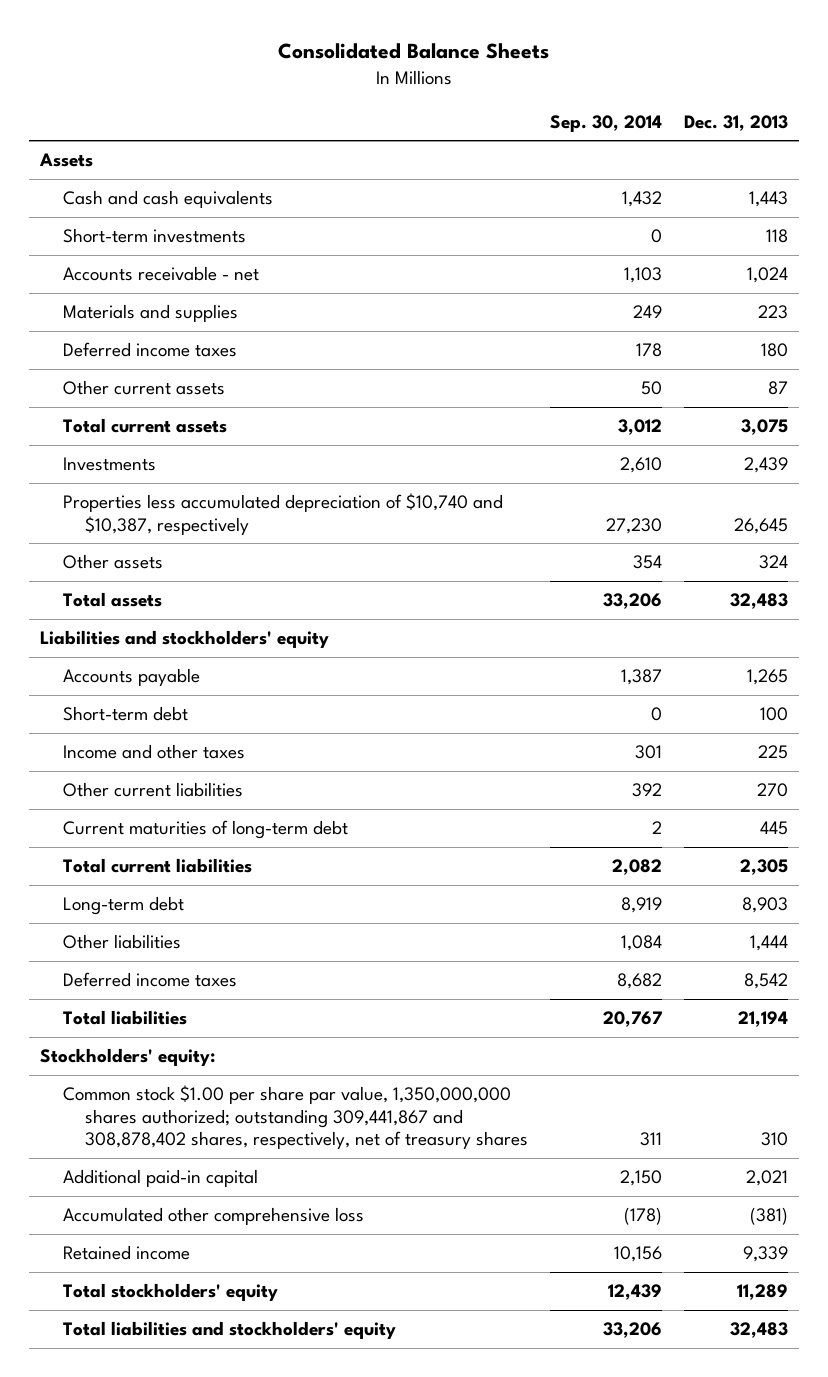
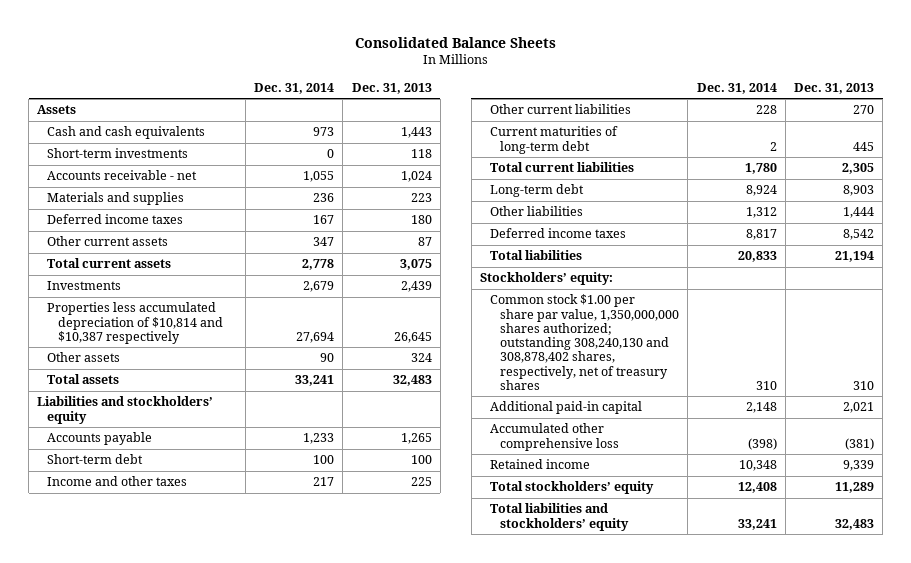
[550,114,663,132] Sep. 30, 2014 -> none
none -> [254,82,335,94] Dec. 31, 2014
[62,493,503,535] Properties less accumulated depreciation of $10,740 and $10,387, respectively -> [47,302,223,344] Properties less accumulated depreciation of $10,814 and $10,387 respectively
[40,630,330,649] Liabilities and stockholders' equity -> [37,396,214,424] Liabilities and stockholdersʼ equity
[40,1048,216,1067] Stockholders' equity: -> [479,272,613,286] Stockholdersʼ equity:
[62,1085,529,1150] Common stock $1.00 per share par value, 1,350,000,000 shares authorized; outstanding 309,441,867 and 308,878,402 shares, respectively, net of treasury shares -> [489,294,680,390] Common stock $1.00 per share par value, 1,350,000,000 shares authorized; outstanding 308,240,130 and 308,878,402 shares, respectively, net of treasury shares
[62,1283,278,1302] Total stockholders' equity -> [489,481,654,495] Total stockholdersʼ equity
[62,1321,396,1340] Total liabilities and stockholders' equity -> [489,503,630,531] Total liabilities and stockholdersʼ equity

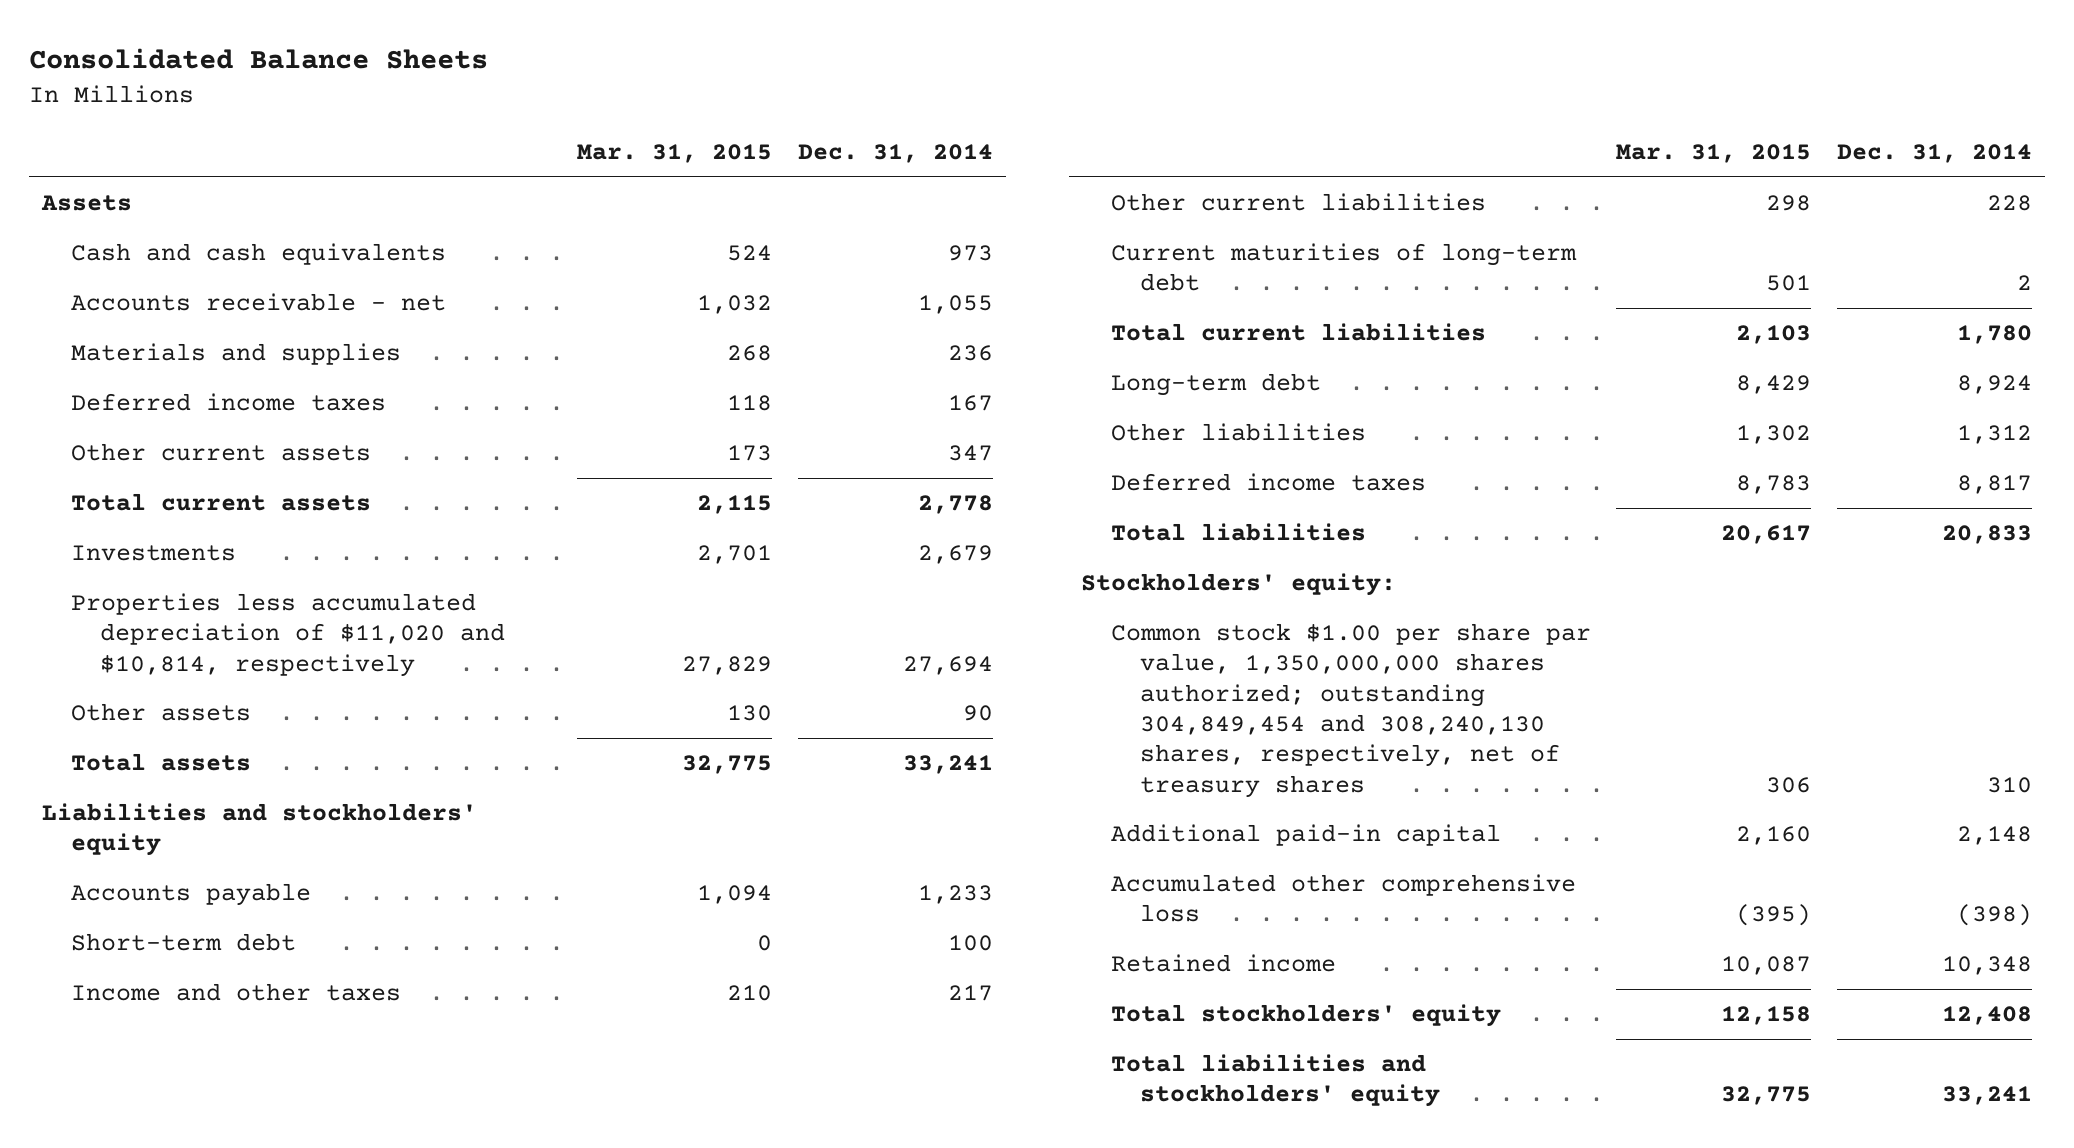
[351,82,432,94] Dec. 31, 2013 -> none
none -> [577,144,773,164] Mar. 31, 2015
[47,148,189,159] Short-term investments -> none
[47,302,223,344] Properties less accumulated depreciation of $10,814 and $10,387 respectively -> [71,593,506,677] Properties less accumulated depreciation of $11,020 and $10,814, respectively
[37,396,214,424] Liabilities and stockholdersʼ equity -> [42,803,478,857] Liabilities and stockholders' equity
[479,272,613,286] Stockholdersʼ equity: -> [1081,573,1397,597] Stockholders' equity:
[489,294,680,390] Common stock $1.00 per share par value, 1,350,000,000 shares authorized; outstanding 308,240,130 and 308,878,402 shares, respectively, net of treasury shares -> [1110,623,1591,798] Common stock $1.00 per share par value, 1,350,000,000 shares authorized; outstanding 304,849,454 and 308,240,130 shares, respectively, net of treasury shares
[489,481,654,495] Total stockholdersʼ equity -> [1110,1004,1501,1028] Total stockholders' equity
[489,503,630,531] Total liabilities and stockholdersʼ equity -> [1110,1054,1440,1108] Total liabilities and stockholders' equity

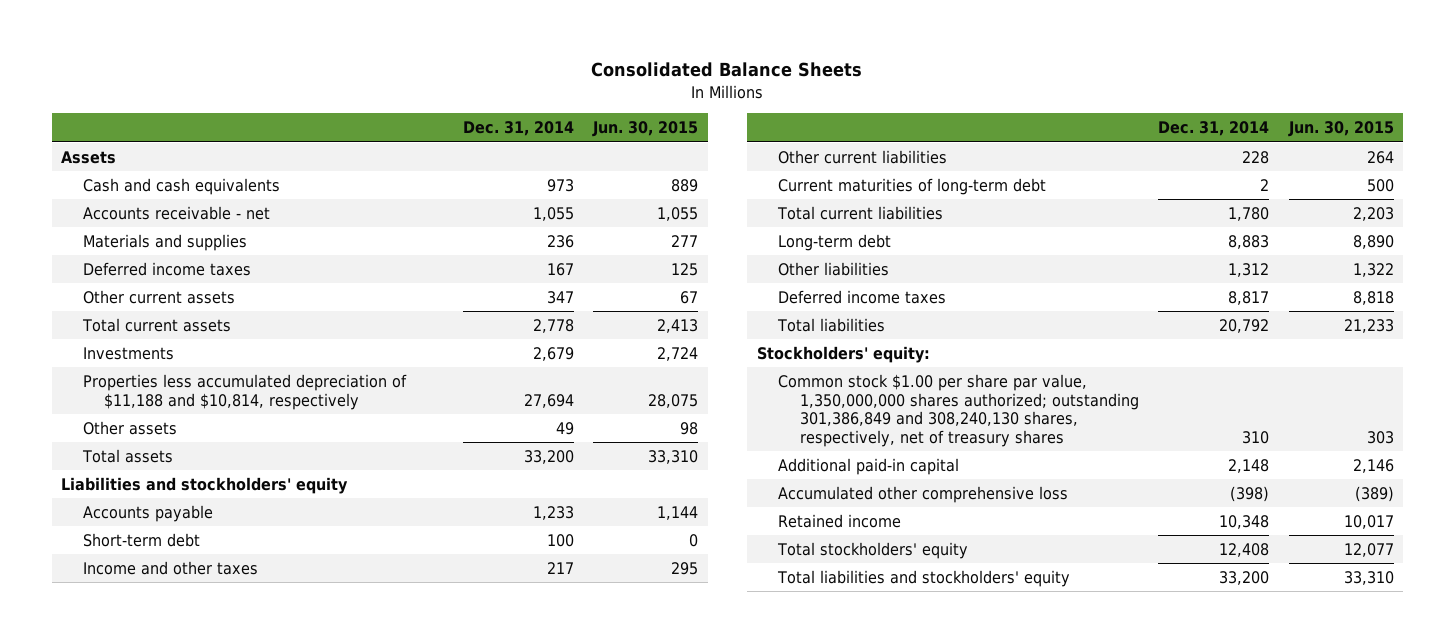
[577,144,773,164] Mar. 31, 2015 -> none
none -> [591,121,698,138] Jun. 30, 2015
[71,593,506,677] Properties less accumulated depreciation of $11,020 and $10,814, respectively -> [82,373,407,410] Properties less accumulated depreciation of $11,188 and $10,814, respectively
[962,705,993,722] 90 -> [555,421,574,435] 49
[902,755,993,775] 33,241 -> [523,449,574,464] 33,200
[1957,375,2033,395] 8,924 -> [1228,234,1270,249] 8,883
[1942,525,2033,545] 20,833 -> [1219,318,1270,333] 20,792
[1110,623,1591,798] Common stock $1.00 per share par value, 1,350,000,000 shares authorized; outstanding 304,849,454 and 308,240,130 shares, respectively, net of treasury shares -> [778,373,1140,447] Common stock $1.00 per share par value, 1,350,000,000 shares authorized; outstanding 301,386,849 and 308,240,130 shares, respectively, net of treasury shares
[1942,1086,2033,1106] 33,241 -> [1219,570,1270,585] 33,200

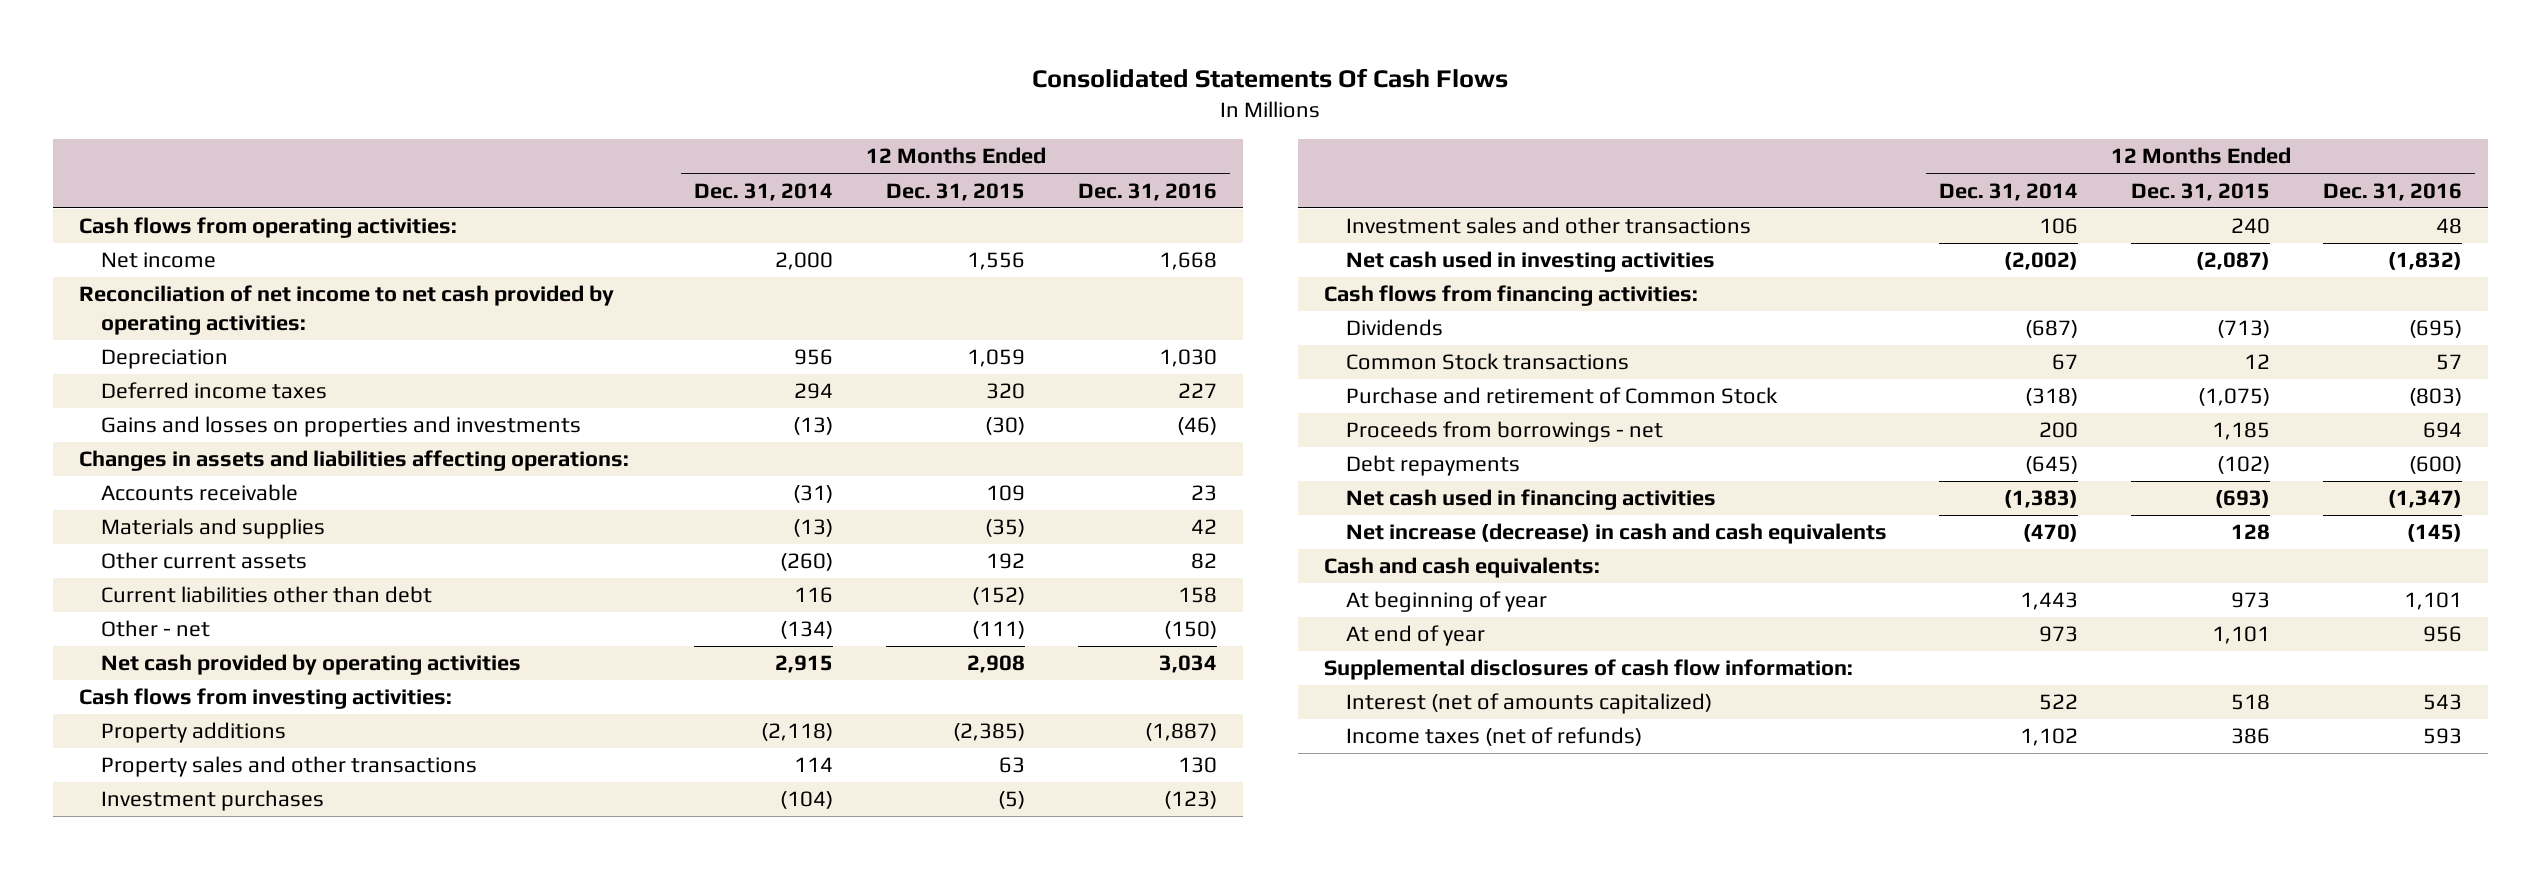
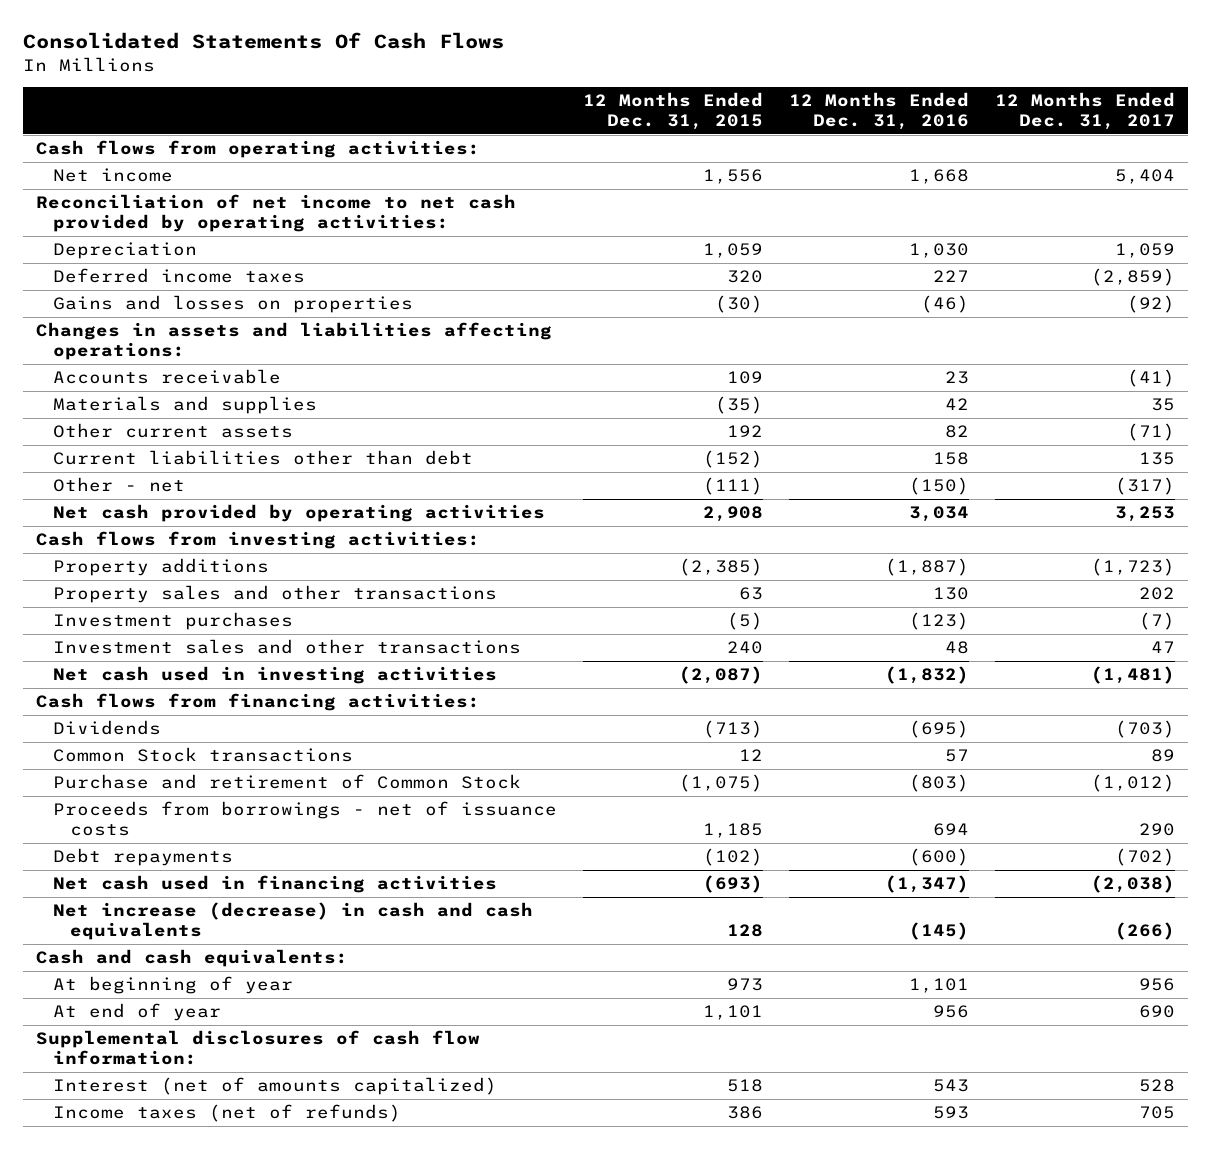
[694,182,834,201] Dec. 31, 2014 -> none
none -> [995,91,1176,130] 12 Months Ended Dec. 31, 2017
[100,416,581,438] Gains and losses on properties and investments -> [52,295,413,314] Gains and losses on properties
[1345,421,1663,443] Proceeds from borrowings - net -> [52,801,557,837] Proceeds from borrowings - net of issuance costs

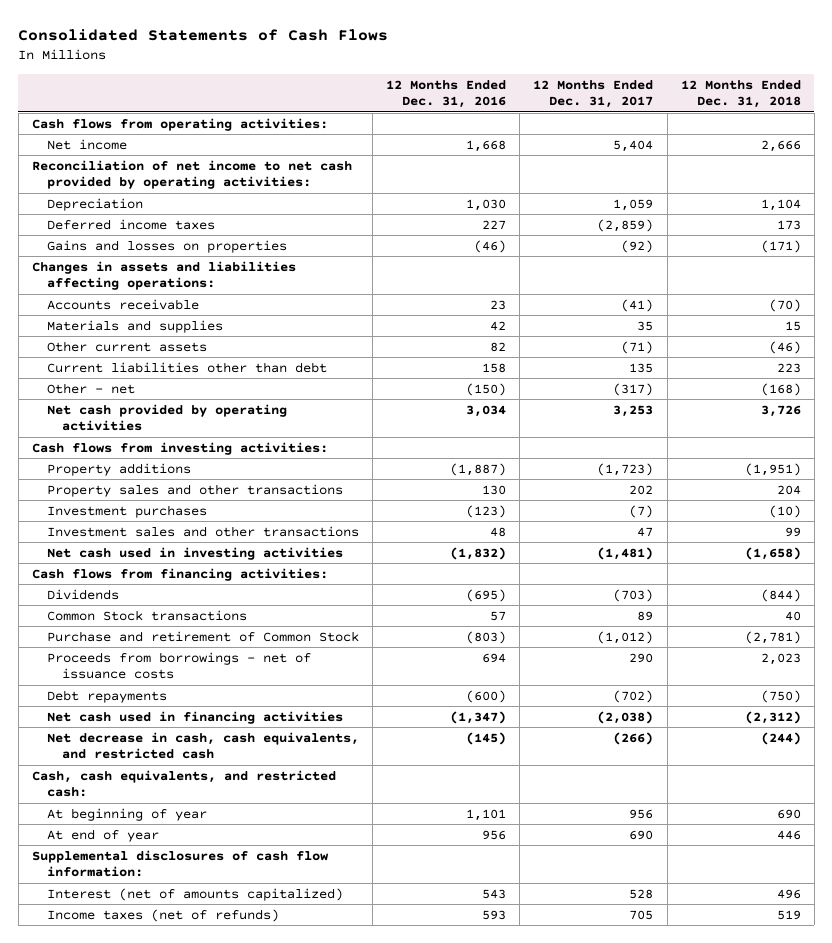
[23,32,505,50] Consolidated Statements Of Cash Flows -> [18,29,389,42] Consolidated Statements of Cash Flows
[583,91,764,130] 12 Months Ended Dec. 31, 2015 -> none
none -> [680,79,801,109] 12 Months Ended Dec. 31, 2018
[52,902,533,941] Net increase (decrease) in cash and cash equivalents -> [47,731,360,760] Net decrease in cash, cash equivalents, and restricted cash
[36,949,349,968] Cash and cash equivalents: -> [31,769,336,798] Cash, cash equivalents, and restricted cash:

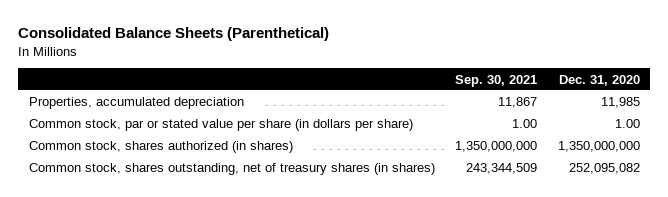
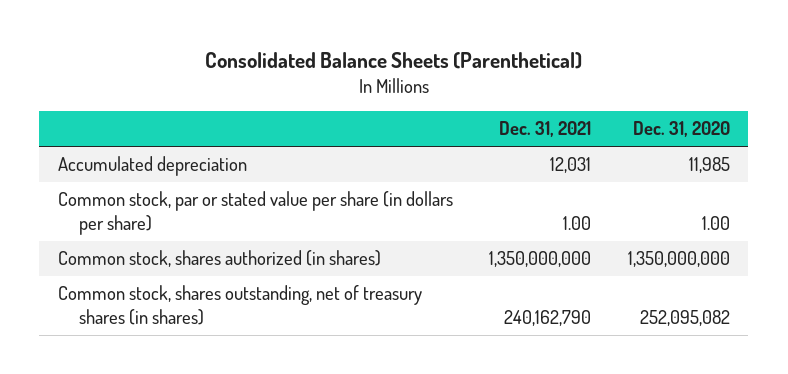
[455,74,538,87] Sep. 30, 2021 -> none
none -> [499,121,592,138] Dec. 31, 2021
[28,97,244,110] Properties, accumulated depreciation -> [57,156,247,177] Accumulated depreciation

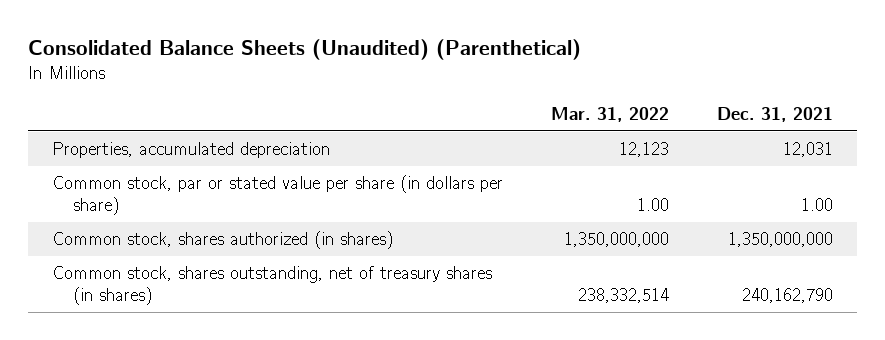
[204,51,582,69] Consolidated Balance Sheets (Parenthetical) -> [27,39,581,61] Consolidated Balance Sheets (Unaudited) (Parenthetical)
[633,121,731,138] Dec. 31, 2020 -> none
none -> [551,106,670,122] Mar. 31, 2022
[57,156,247,177] Accumulated depreciation -> [51,142,330,159] Properties, accumulated depreciation

